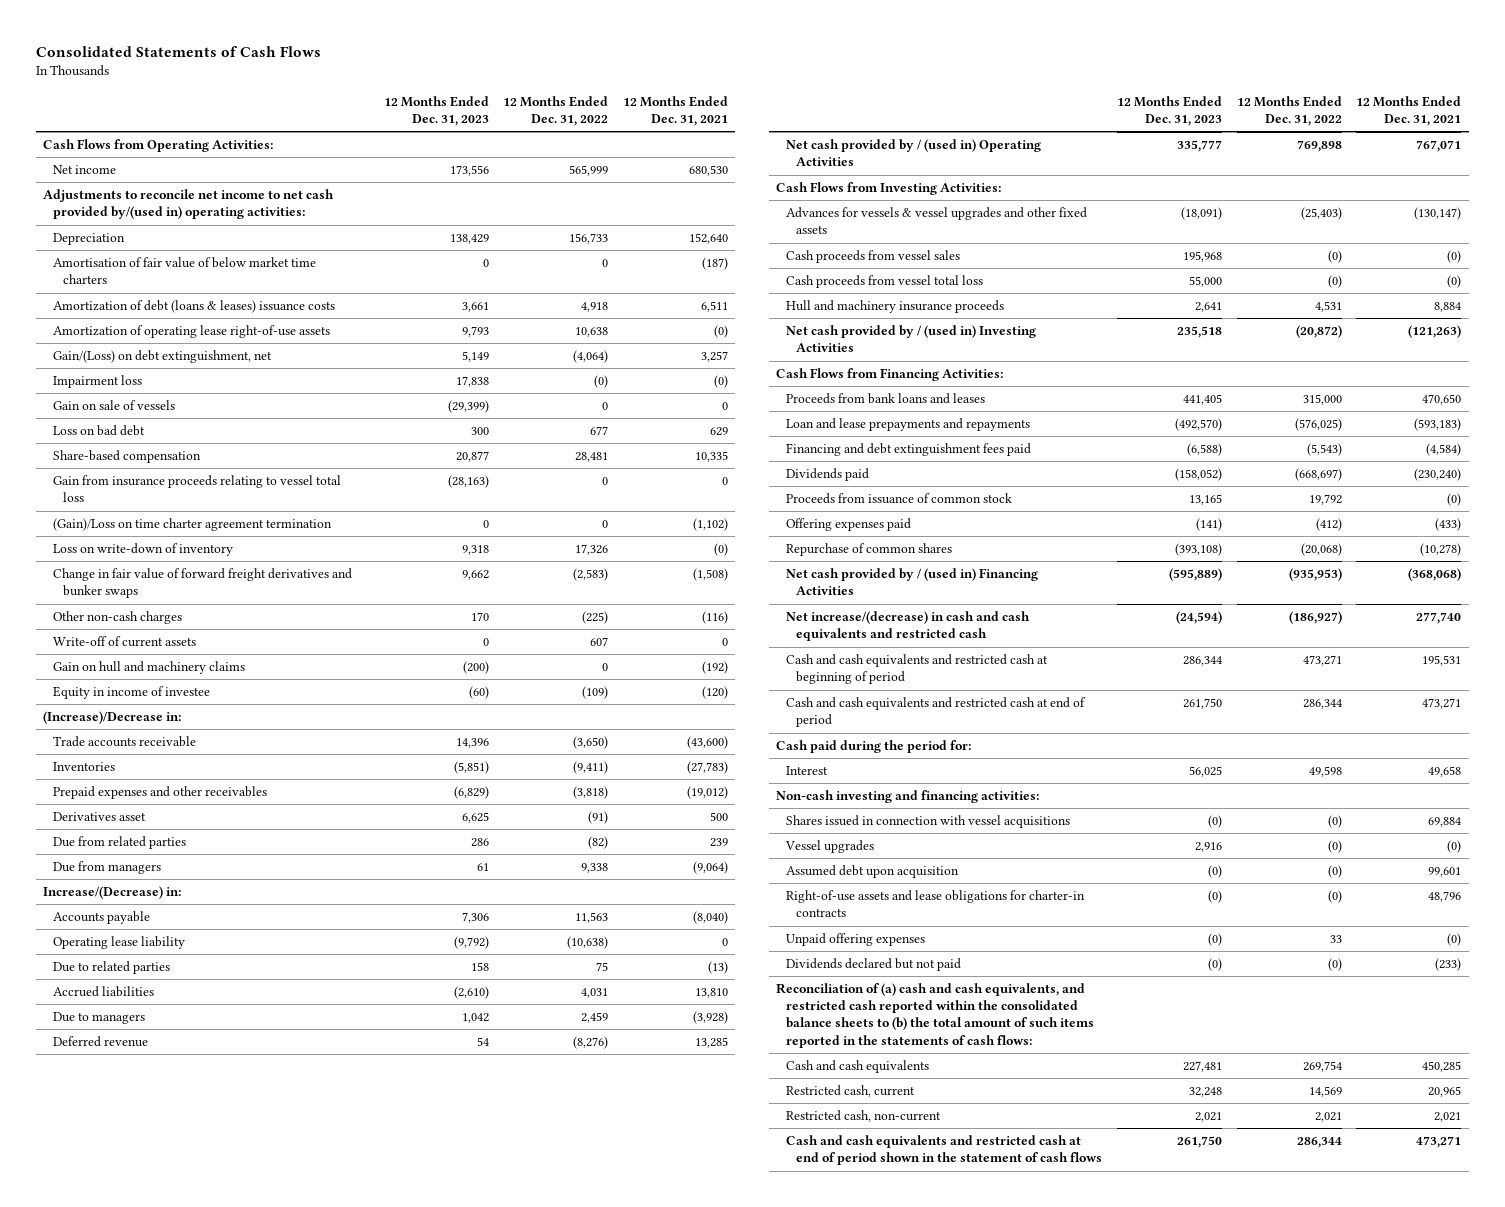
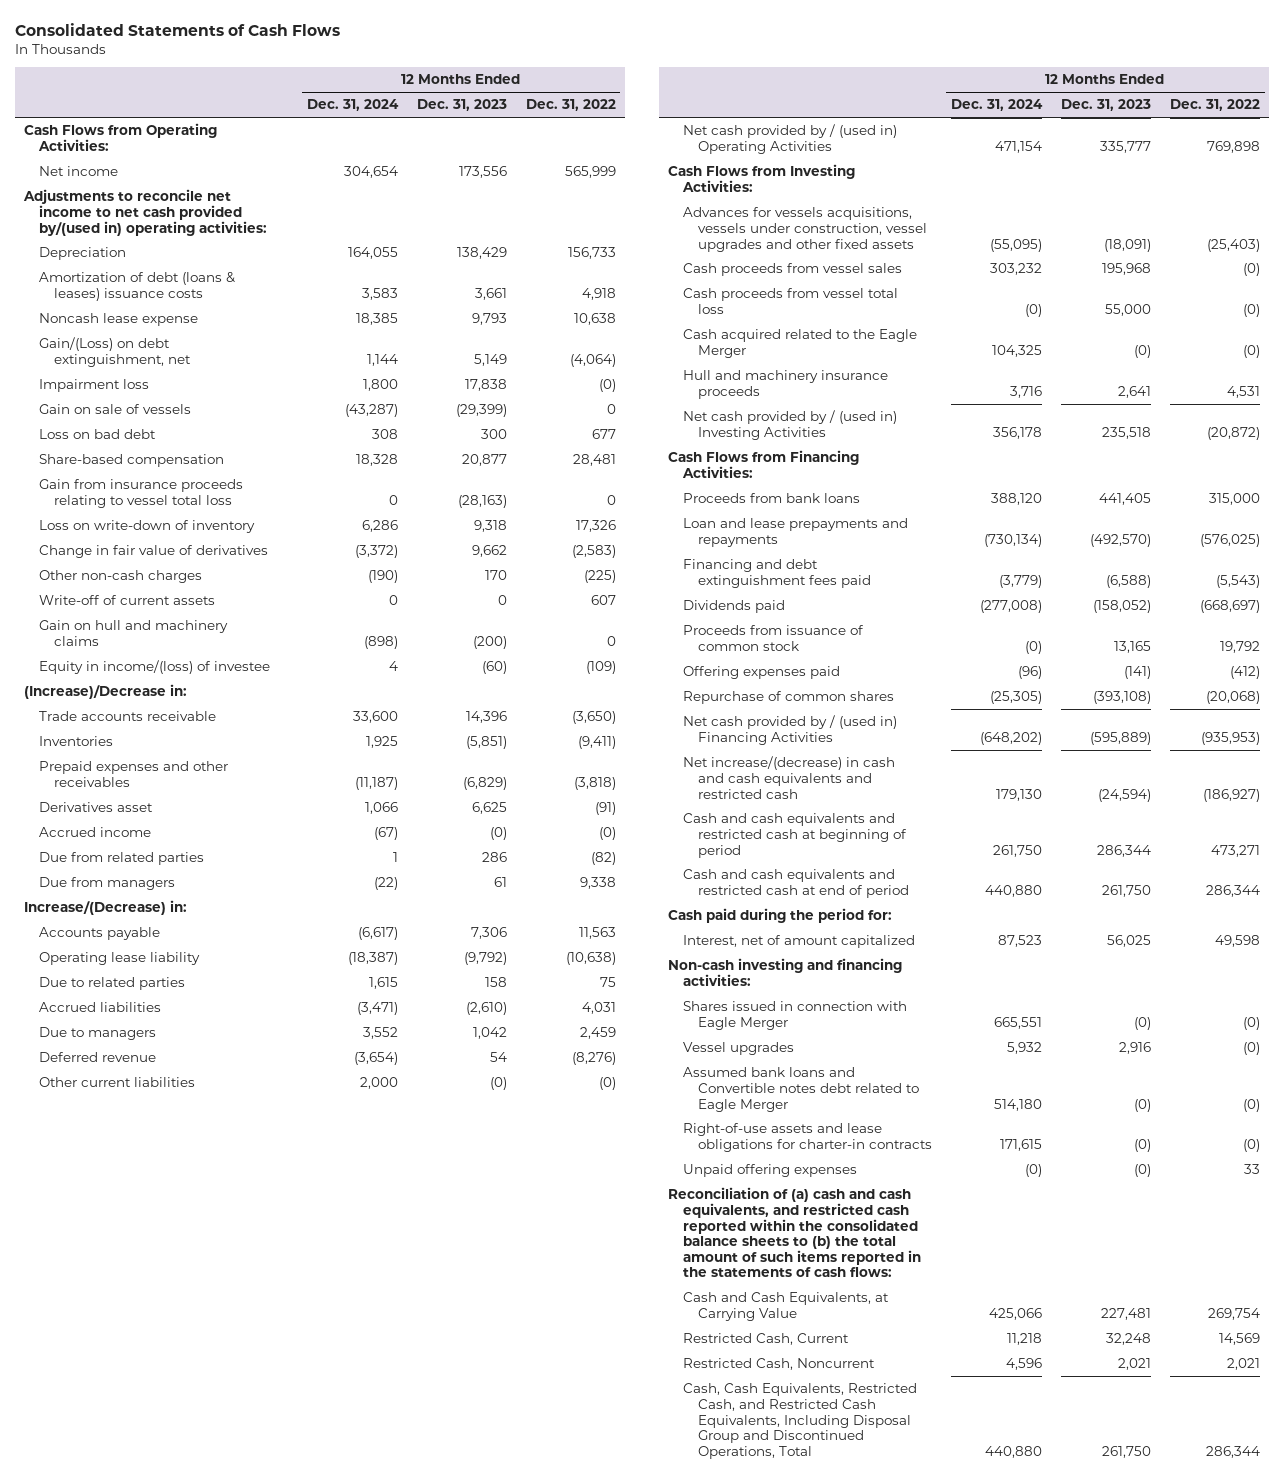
[623,95,729,126] 12 Months Ended Dec. 31, 2021 -> none
none -> [306,99,399,112] Dec. 31, 2024
[53,257,317,285] Amortisation of fair value of below market time charters -> none
[53,325,331,339] Amortization of operating lease right-of-use assets -> [39,313,199,327] Noncash lease expense
[53,518,333,532] (Gain)/Loss on time charter agreement termination -> none
[53,568,353,599] Change in fair value of forward freight derivatives and bunker swaps -> [39,545,269,559] Change in fair value of derivatives
[53,686,211,700] Equity in income of investee -> [39,660,271,675] Equity in income/(loss) of investee
none -> [39,827,152,838] Accrued income
none -> [39,1077,196,1088] Other current liabilities
[786,207,1088,235] Advances for vessels & vessel upgrades and other fixed assets -> [683,207,928,252] Advances for vessels acquisitions, vessels under construction, vessel upgrades and other fixed assets
none -> [683,329,918,358] Cash acquired related to the Eagle Merger
[786,393,986,405] Proceeds from bank loans and leases -> [683,493,861,504] Proceeds from bank loans
[786,766,829,776] Interest -> [683,935,916,949] Interest, net of amount capitalized
[786,815,1071,829] Shares issued in connection with vessel acquisitions -> [683,1001,908,1030] Shares issued in connection with Eagle Merger
[786,865,960,879] Assumed debt upon acquisition -> [683,1067,920,1112] Assumed bank loans and Convertible notes debt related to Eagle Merger
[786,958,962,972] Dividends declared but not paid -> none
[786,1060,930,1074] Cash and cash equivalents -> [683,1292,890,1321] Cash and Cash Equivalents, at Carrying Value
[786,1085,916,1098] Restricted cash, current -> [683,1333,850,1346] Restricted Cash, Current
[786,1110,942,1123] Restricted cash, non-current -> [683,1358,876,1371] Restricted Cash, Noncurrent
[786,1135,1103,1166] Cash and cash equivalents and restricted cash at end of period shown in the statement of cash flows -> [683,1383,918,1459] Cash, Cash Equivalents, Restricted Cash, and Restricted Cash Equivalents, Including Disposal Group and Discontinued Operations, Total

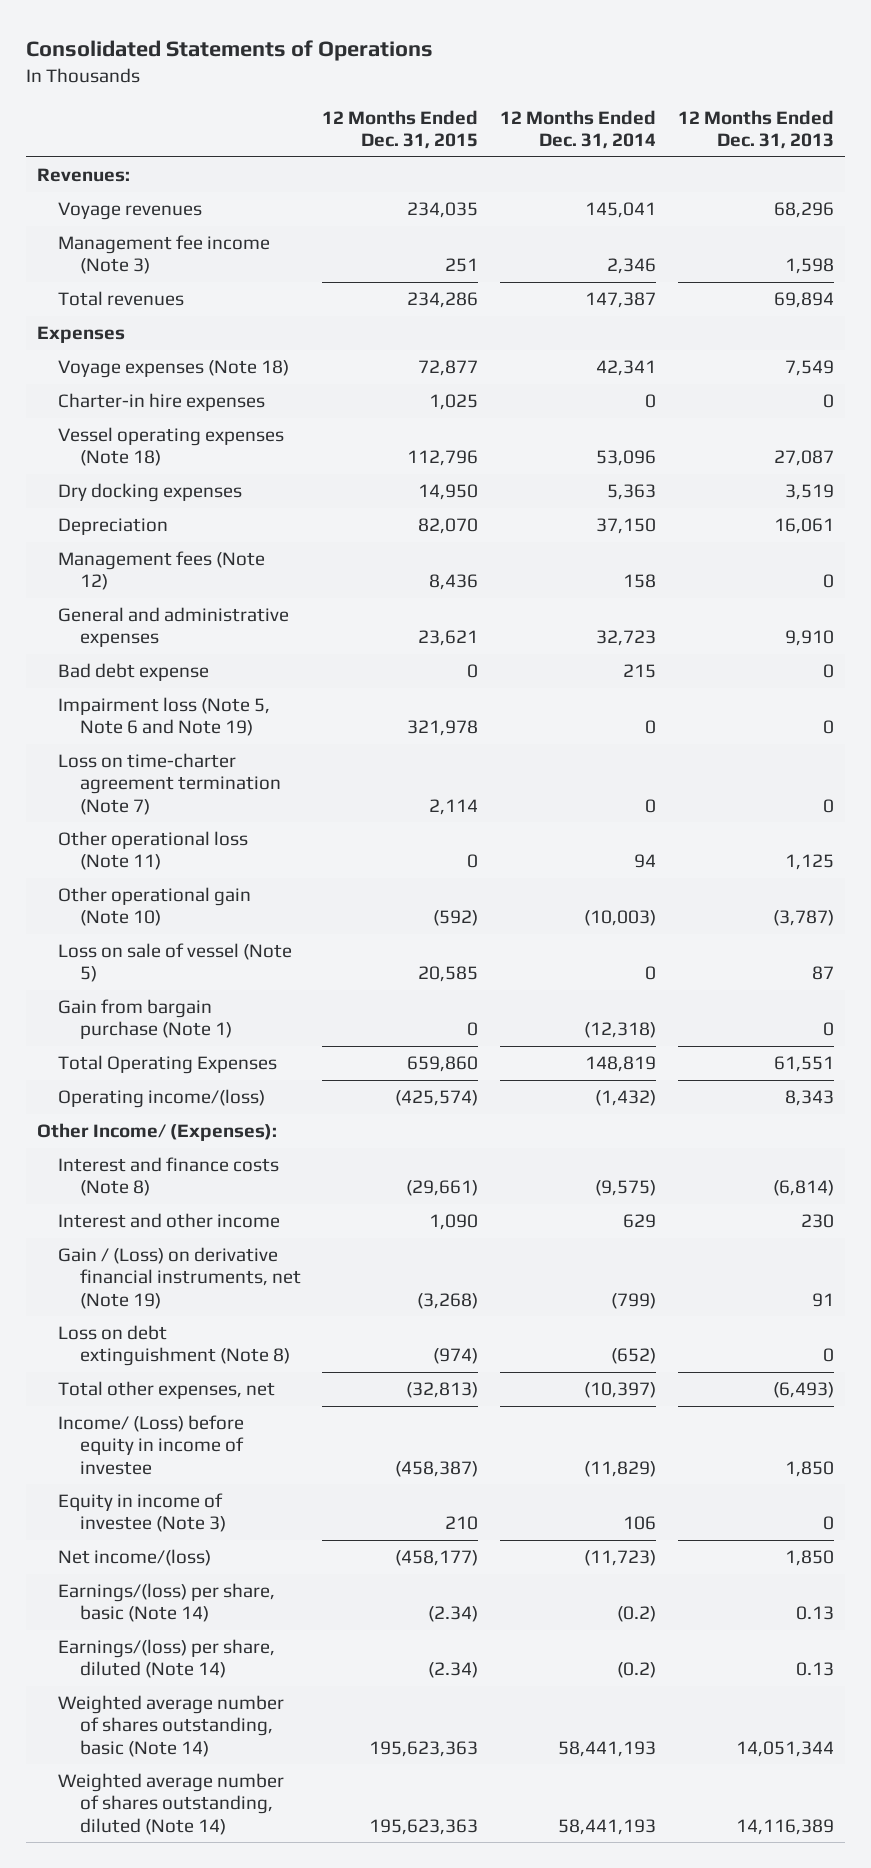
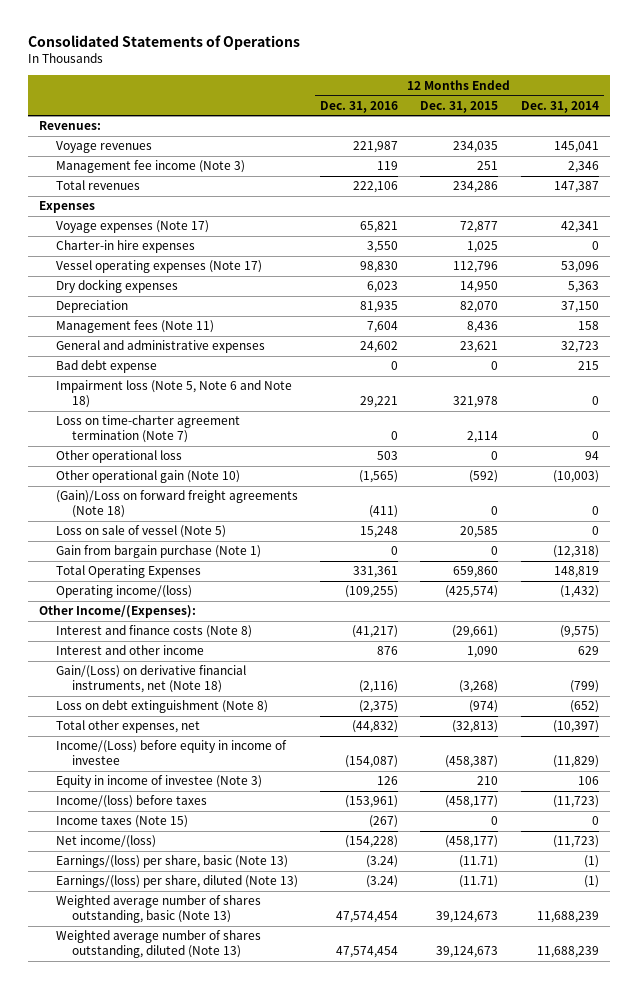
[677,110,834,150] 12 Months Ended Dec. 31, 2013 -> none
none -> [320,100,399,113] Dec. 31, 2016
[58,360,290,379] Voyage expenses (Note 18) -> [55,220,209,234] Voyage expenses (Note 17)
[58,427,285,467] Vessel operating expenses (Note 18) -> [55,260,262,274] Vessel operating expenses (Note 17)
[58,551,266,591] Management fees (Note 12) -> [55,320,214,334] Management fees (Note 11)
[58,697,271,737] Impairment loss (Note 5, Note 6 and Note 19) -> [55,380,292,409] Impairment loss (Note 5, Note 6 and Note 18)
[58,831,249,871] Other operational loss (Note 11) -> [55,450,182,464] Other operational loss
none -> [55,490,298,519] (Gain)/Loss on forward freight agreements (Note 18)
[36,1123,277,1142] Other Income/ (Expenses): -> [39,605,197,619] Other Income/(Expenses):
[58,1247,301,1309] Gain / (Loss) on derivative financial instruments, net (Note 19) -> [55,665,246,694] Gain/(Loss) on derivative financial instruments, net (Note 18)
[58,1415,245,1475] Income/ (Loss) before equity in income of investee -> [55,740,287,766] Income/(Loss) before equity in income of investee
none -> [55,795,207,809] Income/(loss) before taxes
none -> [55,815,188,829] Income taxes (Note 15)
[58,1583,276,1623] Earnings/(loss) per share, basic (Note 14) -> [55,855,288,869] Earnings/(loss) per share, basic (Note 13)
[428,1606,479,1623] (2.34) -> [459,855,499,869] (11.71)
[617,1606,657,1623] (0.2) -> [583,855,599,869] (1)
[58,1639,276,1679] Earnings/(loss) per share, diluted (Note 14) -> [55,875,298,889] Earnings/(loss) per share, diluted (Note 13)
[428,1662,479,1679] (2.34) -> [459,875,499,889] (11.71)
[617,1662,657,1679] (0.2) -> [583,875,599,889] (1)
[58,1695,285,1757] Weighted average number of shares outstanding, basic (Note 14) -> [55,895,261,924] Weighted average number of shares outstanding, basic (Note 13)
[369,1740,479,1757] 195,623,363 -> [436,911,499,924] 39,124,673
[558,1740,657,1757] 58,441,193 -> [536,911,599,924] 11,688,239
[58,1773,285,1835] Weighted average number of shares outstanding, diluted (Note 14) -> [55,930,261,959] Weighted average number of shares outstanding, diluted (Note 13)
[369,1818,479,1835] 195,623,363 -> [436,946,499,959] 39,124,673
[558,1818,657,1835] 58,441,193 -> [536,946,599,959] 11,688,239

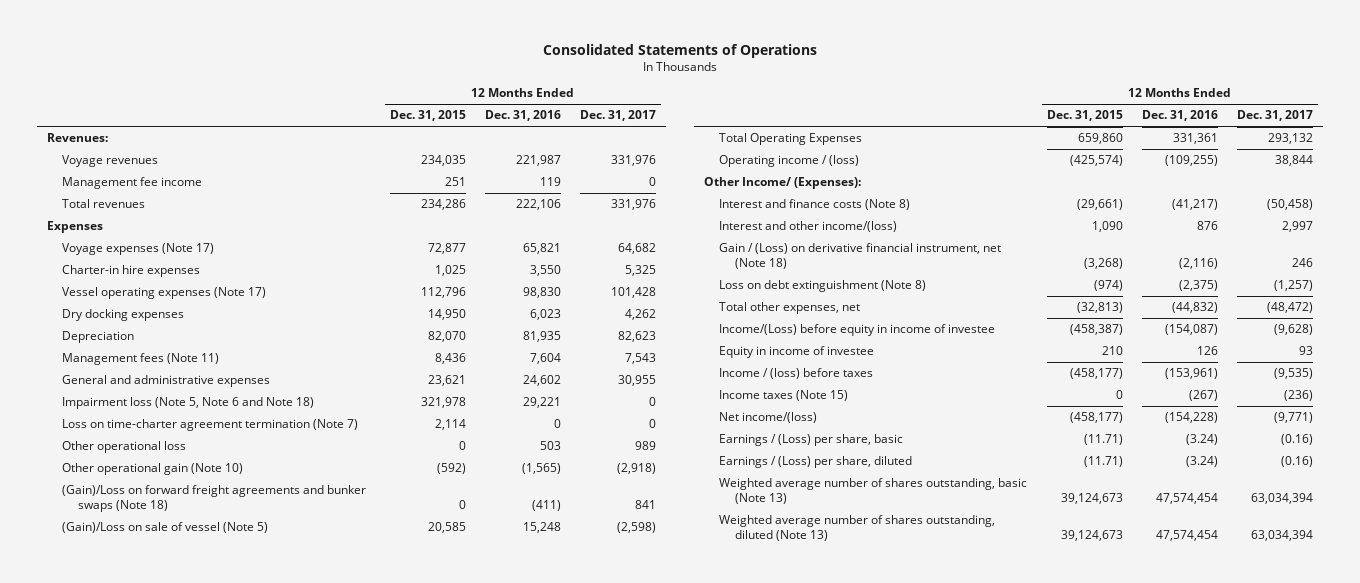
[520,100,599,113] Dec. 31, 2014 -> none
none -> [579,110,656,122] Dec. 31, 2017
[55,160,245,174] Management fee income (Note 3) -> [62,177,203,190] Management fee income
[55,360,157,374] Bad debt expense -> none
[55,545,261,559] Gain from bargain purchase (Note 1) -> none
[55,490,298,519] (Gain)/Loss on forward freight agreements (Note 18) -> [62,485,367,512] (Gain)/Loss on forward freight agreements and bunker swaps (Note 18)
[55,525,226,539] Loss on sale of vessel (Note 5) -> [62,522,269,534] (Gain)/Loss on sale of vessel (Note 5)
[55,585,192,599] Operating income/(loss) -> [719,155,860,168] Operating income / (loss)
[39,605,197,619] Other Income/(Expenses): -> [703,177,861,190] Other Income/ (Expenses):
[55,645,204,656] Interest and other income -> [719,221,898,233] Interest and other income/(loss)
[55,665,246,694] Gain/(Loss) on derivative financial instruments, net (Note 18) -> [719,243,1002,269] Gain / (Loss) on derivative financial instrument, net (Note 18)
[55,775,262,789] Equity in income of investee (Note 3) -> [719,346,875,359] Equity in income of investee
[55,795,207,809] Income/(loss) before taxes -> [719,368,874,380] Income / (loss) before taxes
[55,855,288,869] Earnings/(loss) per share, basic (Note 13) -> [719,434,904,447] Earnings / (Loss) per share, basic
[55,875,298,889] Earnings/(loss) per share, diluted (Note 13) -> [719,456,913,469] Earnings / (Loss) per share, diluted

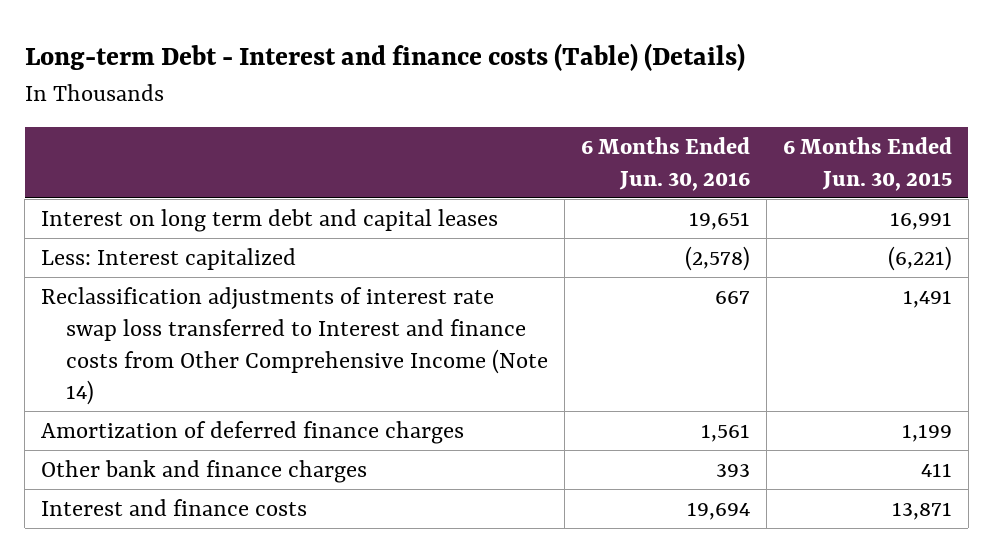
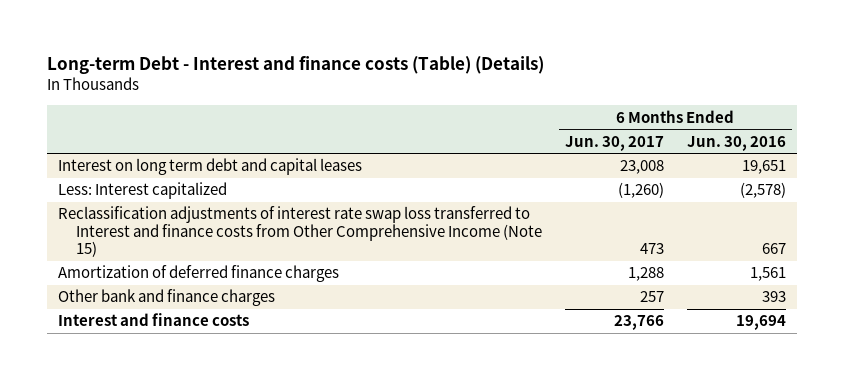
[782,136,952,191] 6 Months Ended Jun. 30, 2015 -> none
none -> [565,135,665,151] Jun. 30, 2017
[40,287,549,406] Reclassification adjustments of interest rate swap loss transferred to Interest and finance costs from Other Comprehensive Income (Note 14) -> [58,206,543,258] Reclassification adjustments of interest rate swap loss transferred to Interest and finance costs from Other Comprehensive Income (Note 15)

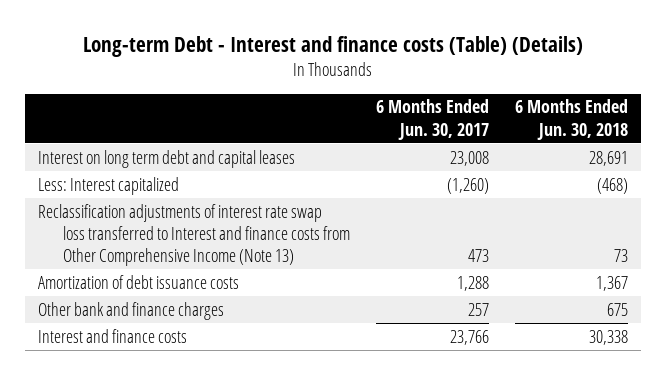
[686,135,786,151] Jun. 30, 2016 -> none
none -> [514,99,628,140] 6 Months Ended Jun. 30, 2018
[58,206,543,258] Reclassification adjustments of interest rate swap loss transferred to Interest and finance costs from Other Comprehensive Income (Note 15) -> [37,203,351,266] Reclassification adjustments of interest rate swap loss transferred to Interest and finance costs from Other Comprehensive Income (Note 13)
[58,265,340,283] Amortization of deferred finance charges -> [37,274,239,289] Amortization of debt issuance costs

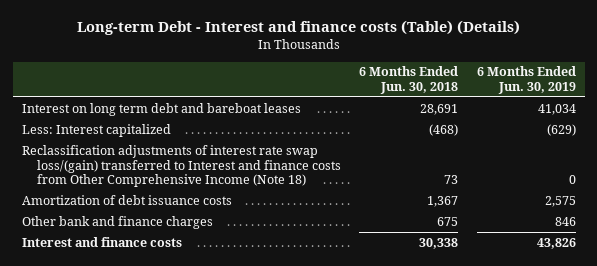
[376,99,490,140] 6 Months Ended Jun. 30, 2017 -> none
none -> [476,66,576,95] 6 Months Ended Jun. 30, 2019
[37,149,295,168] Interest on long term debt and capital leases -> [21,102,301,116] Interest on long term debt and bareboat leases
[37,203,351,266] Reclassification adjustments of interest rate swap loss transferred to Interest and finance costs from Other Comprehensive Income (Note 13) -> [21,144,342,188] Reclassification adjustments of interest rate swap loss/(gain) transferred to Interest and finance costs from Other Comprehensive Income (Note 18)

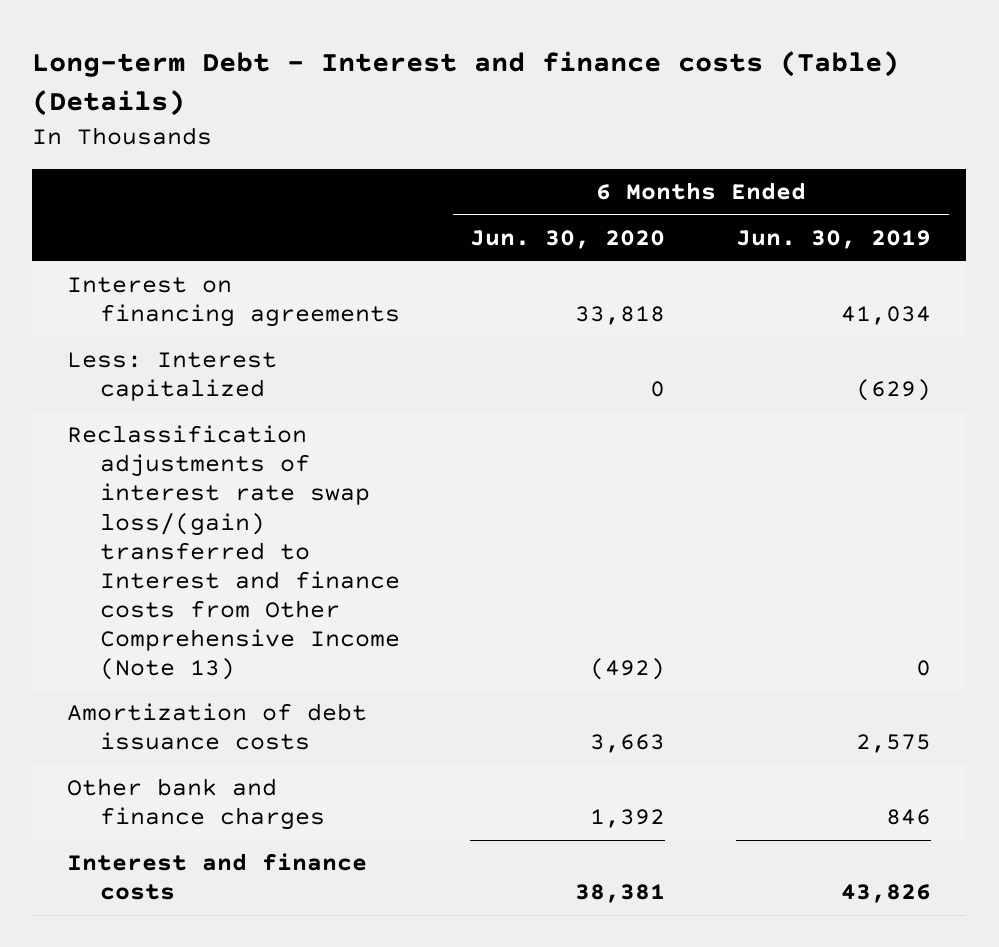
[359,66,459,95] 6 Months Ended Jun. 30, 2018 -> none
none -> [470,230,666,250] Jun. 30, 2020
[21,102,301,116] Interest on long term debt and bareboat leases -> [67,277,400,328] Interest on financing agreements
[21,144,342,188] Reclassification adjustments of interest rate swap loss/(gain) transferred to Interest and finance costs from Other Comprehensive Income (Note 18) -> [67,425,400,680] Reclassification adjustments of interest rate swap loss/(gain) transferred to Interest and finance costs from Other Comprehensive Income (Note 13)

